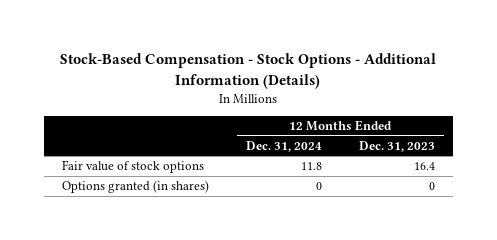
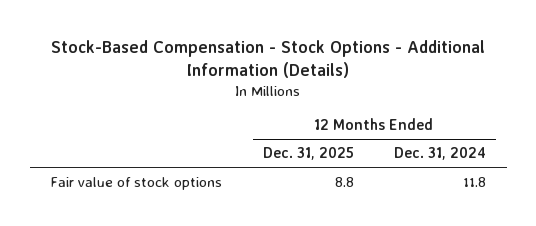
[358,140,435,152] Dec. 31, 2023 -> none
none -> [262,147,354,161] Dec. 31, 2025
[62,180,210,194] Options granted (in shares) -> none

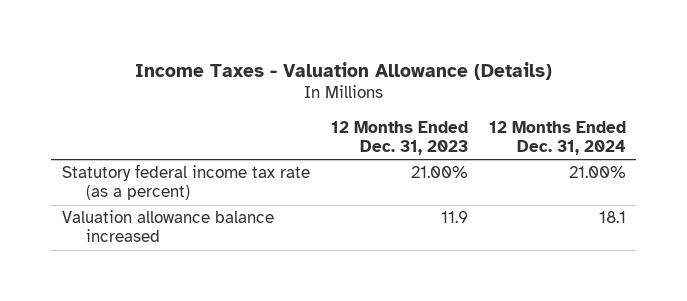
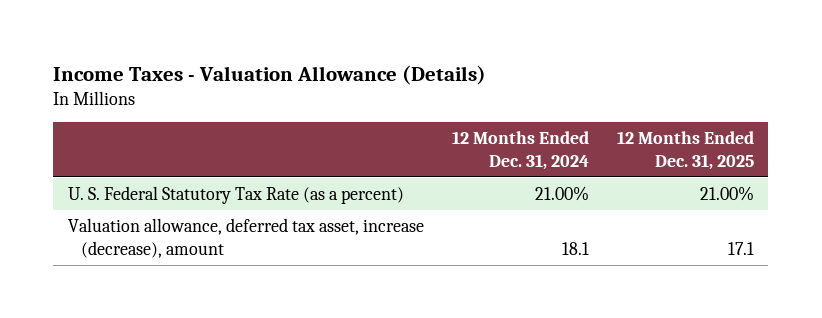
[330,120,468,156] 12 Months Ended Dec. 31, 2023 -> none
none -> [617,131,755,170] 12 Months Ended Dec. 31, 2025
[61,164,310,201] Statutory federal income tax rate (as a percent) -> [67,185,404,204] U. S. Federal Statutory Tax Rate (as a percent)
[61,210,274,243] Valuation allowance balance increased -> [67,217,424,258] Valuation allowance, deferred tax asset, increase (decrease), amount

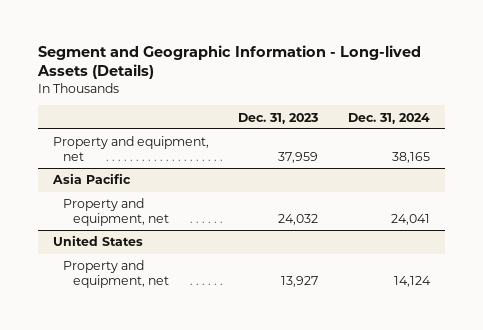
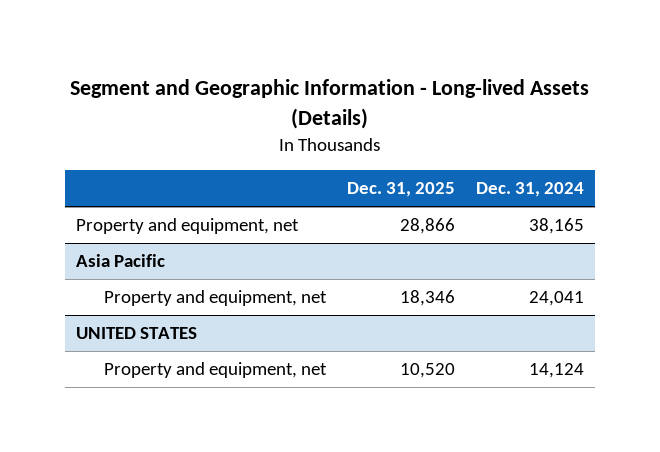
[238,112,319,124] Dec. 31, 2023 -> none
none -> [346,182,455,198] Dec. 31, 2025
[52,235,143,247] United States -> [75,327,197,340] UNITED STATES

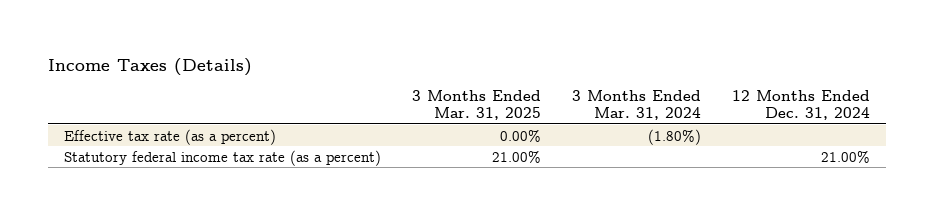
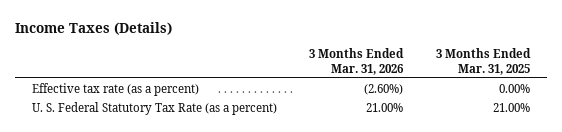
[572,89,702,121] 3 Months Ended Mar. 31, 2024 -> none
[732,89,871,121] 12 Months Ended Dec. 31, 2024 -> none
none -> [309,48,405,75] 3 Months Ended Mar. 31, 2026
[63,149,381,166] Statutory federal income tax rate (as a percent) -> [31,101,277,115] U. S. Federal Statutory Tax Rate (as a percent)

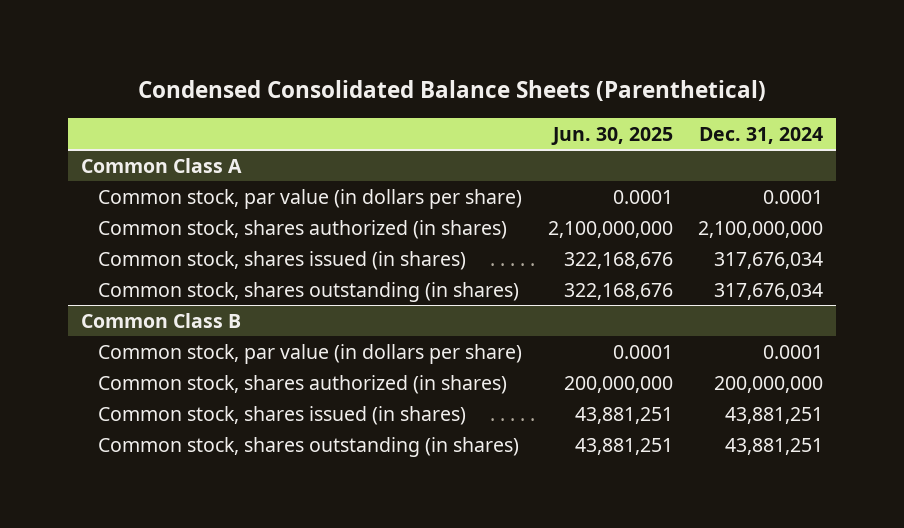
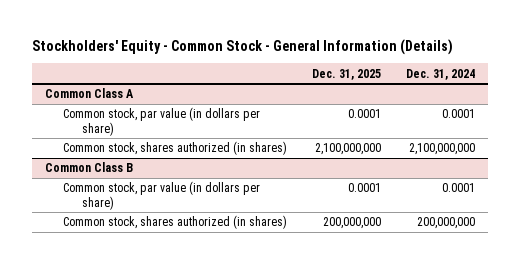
[138,80,767,102] Condensed Consolidated Balance Sheets (Parenthetical) -> [32,39,454,56] Stockholders' Equity - Common Stock - General Information (Details)
[550,126,673,145] Jun. 30, 2025 -> none
none -> [312,68,382,80] Dec. 31, 2025
[97,250,466,270] Common stock, shares issued (in shares) -> none
[97,281,519,302] Common stock, shares outstanding (in shares) -> none
[97,405,466,425] Common stock, shares issued (in shares) -> none
[97,436,519,457] Common stock, shares outstanding (in shares) -> none

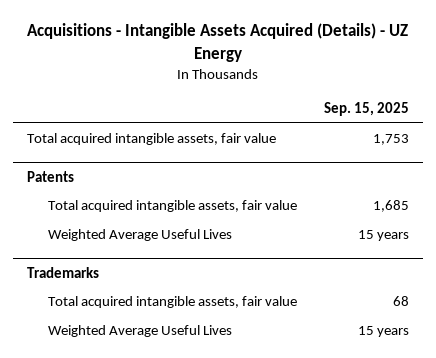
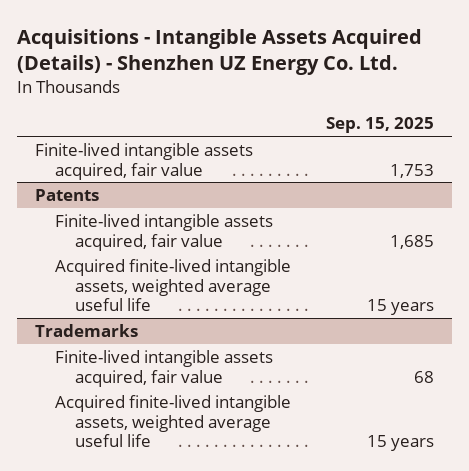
[27,23,409,63] Acquisitions - Intangible Assets Acquired (Details) - UZ Energy -> [17,28,423,76] Acquisitions - Intangible Assets Acquired (Details) - Shenzhen UZ Energy Co. Ltd.
[26,133,276,146] Total acquired intangible assets, fair value -> [34,142,253,180] Finite-lived intangible assets acquired, fair value
[48,200,298,213] Total acquired intangible assets, fair value -> [54,213,273,251] Finite-lived intangible assets acquired, fair value
[48,229,233,242] Weighted Average Useful Lives -> [54,258,291,312] Acquired finite-lived intangible assets, weighted average useful life
[48,296,298,309] Total acquired intangible assets, fair value -> [54,349,273,387] Finite-lived intangible assets acquired, fair value
[48,325,233,338] Weighted Average Useful Lives -> [54,394,291,448] Acquired finite-lived intangible assets, weighted average useful life

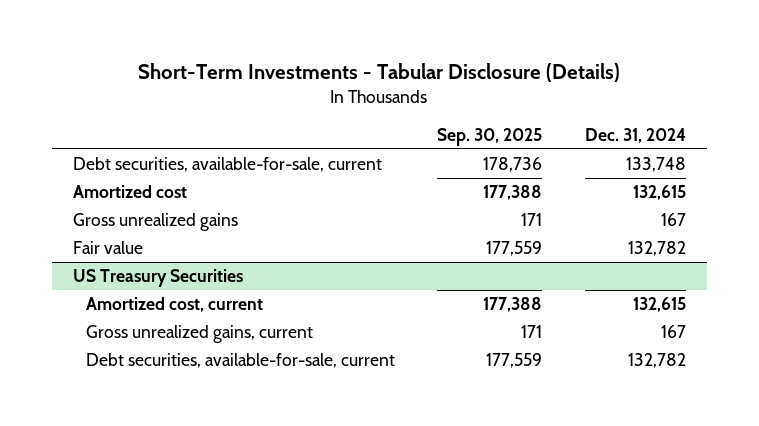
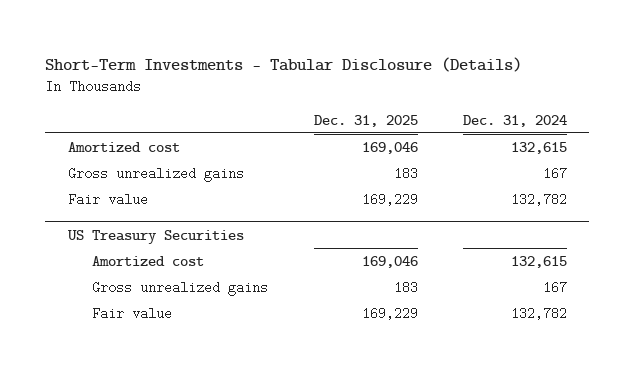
[437,127,543,146] Sep. 30, 2025 -> none
none -> [313,114,418,127] Dec. 31, 2025
[72,157,382,173] Debt securities, available-for-sale, current -> none
[86,297,264,313] Amortized cost, current -> [92,255,205,266] Amortized cost
[86,325,314,344] Gross unrealized gains, current -> [92,280,269,296] Gross unrealized gains
[86,353,396,369] Debt securities, available-for-sale, current -> [92,306,173,320] Fair value

